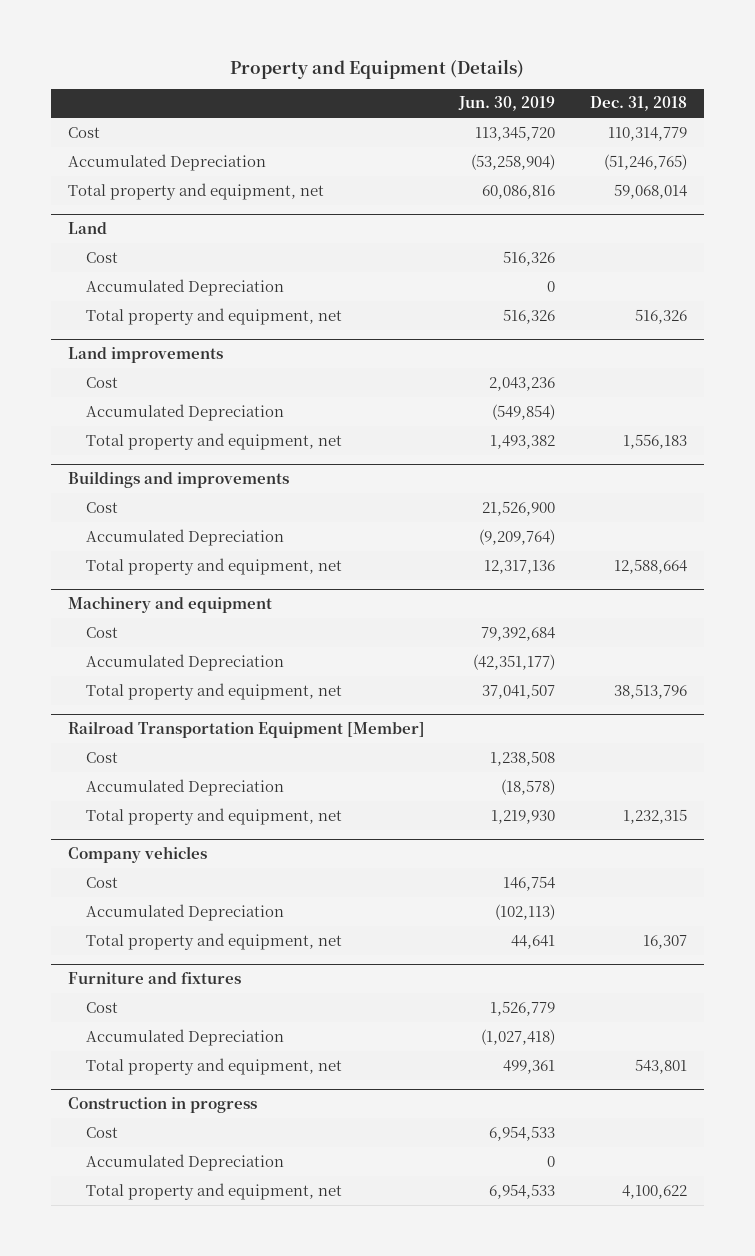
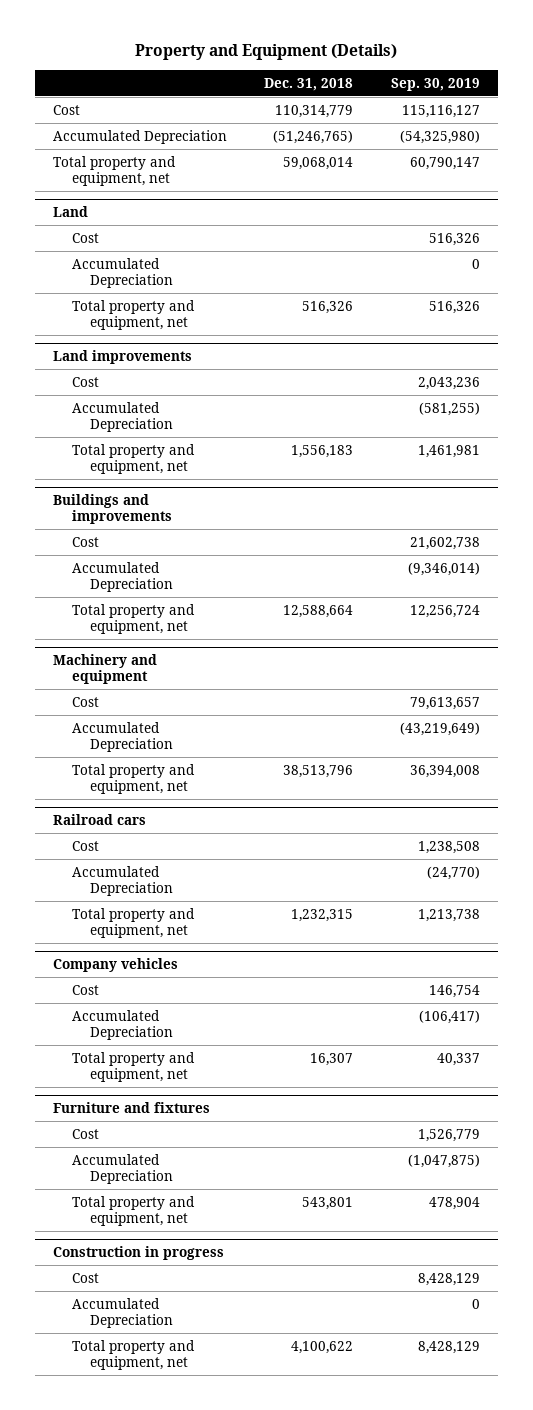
[458,96,556,112] Jun. 30, 2019 -> none
none -> [390,77,480,91] Sep. 30, 2019
[67,720,425,738] Railroad Transportation Equipment [Member] -> [53,814,147,826] Railroad cars

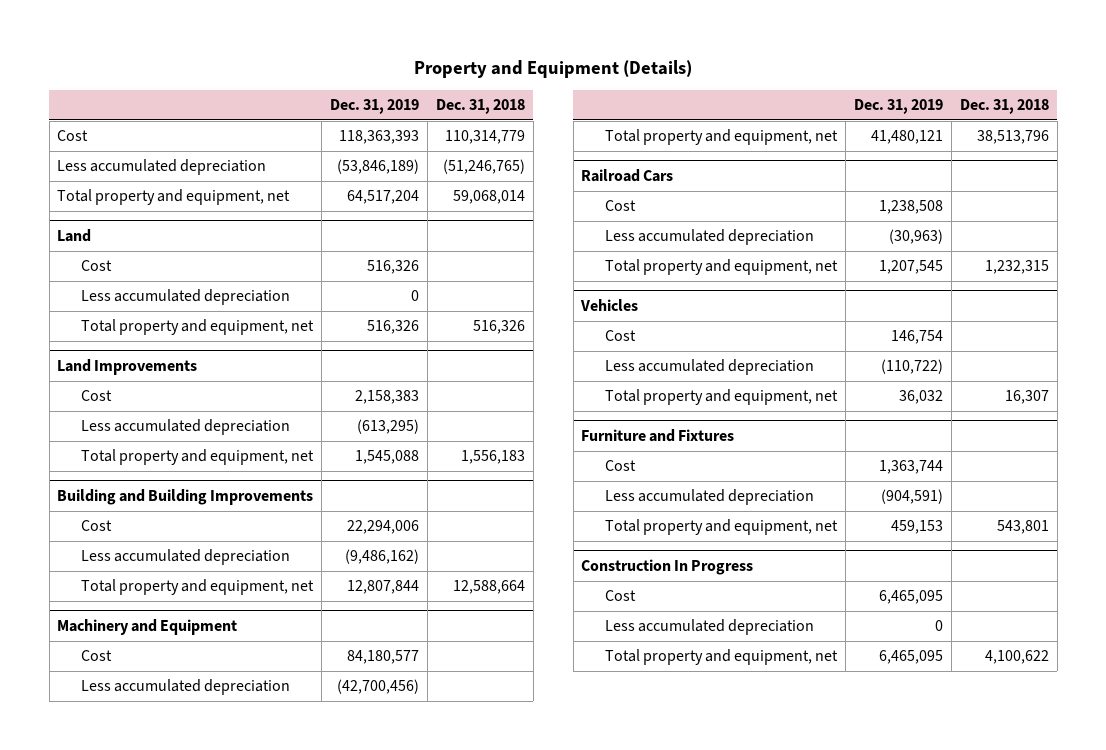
[390,77,480,91] Sep. 30, 2019 -> none
none -> [330,99,420,115] Dec. 31, 2019
[53,129,228,144] Accumulated Depreciation -> [57,159,267,176] Less accumulated depreciation
[71,257,173,289] Accumulated Depreciation -> [81,289,291,306] Less accumulated depreciation
[53,350,193,365] Land improvements -> [57,359,198,376] Land Improvements
[71,401,173,433] Accumulated Depreciation -> [81,419,291,436] Less accumulated depreciation
[53,494,172,525] Buildings and improvements -> [57,489,314,506] Building and Building Improvements
[71,561,173,593] Accumulated Depreciation -> [81,549,291,566] Less accumulated depreciation
[53,654,158,685] Machinery and equipment -> [57,619,238,636] Machinery and Equipment
[71,721,173,753] Accumulated Depreciation -> [81,679,291,696] Less accumulated depreciation
[53,814,147,826] Railroad cars -> [581,169,674,183] Railroad Cars
[71,865,173,897] Accumulated Depreciation -> [605,229,815,246] Less accumulated depreciation
[53,958,179,973] Company vehicles -> [580,299,639,312] Vehicles
[71,1009,173,1041] Accumulated Depreciation -> [605,359,815,376] Less accumulated depreciation
[53,1102,211,1114] Furniture and fixtures -> [581,429,735,443] Furniture and Fixtures
[71,1153,173,1185] Accumulated Depreciation -> [605,489,815,506] Less accumulated depreciation
[53,1246,225,1261] Construction in progress -> [581,559,754,576] Construction In Progress
[71,1297,173,1329] Accumulated Depreciation -> [605,619,815,636] Less accumulated depreciation

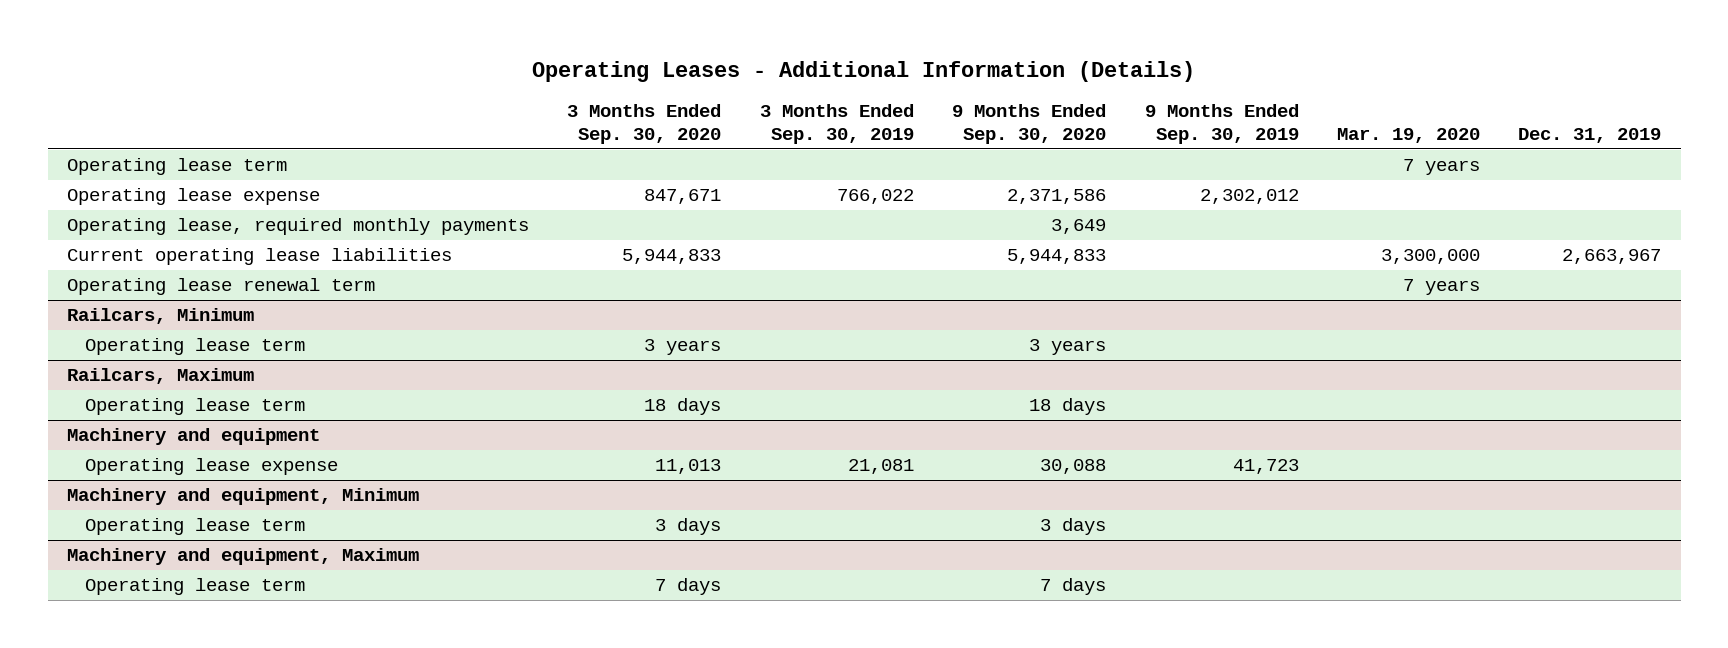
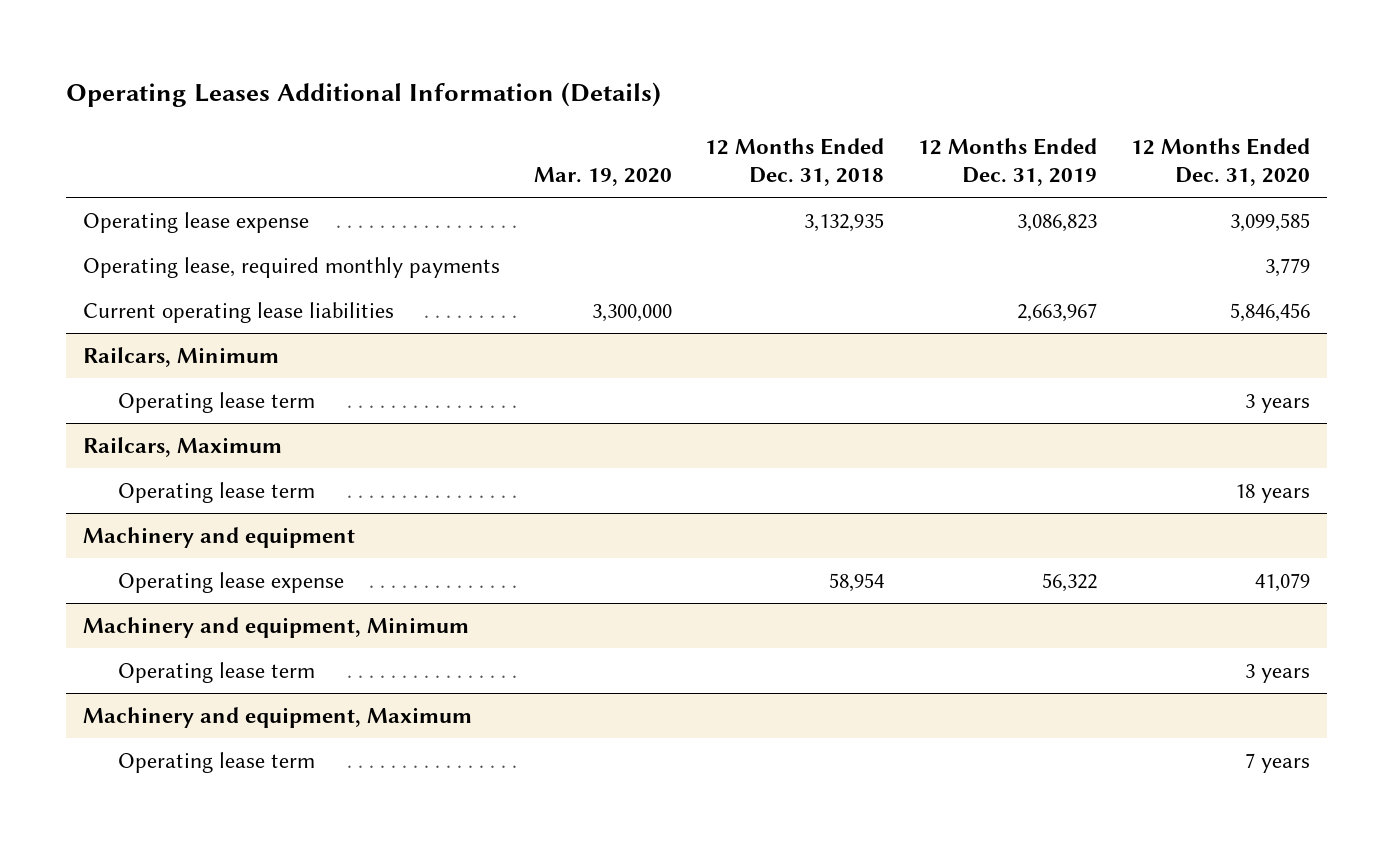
[532,61,1196,83] Operating Leases - Additional Information (Details) -> [65,82,661,108] Operating Leases Additional Information (Details)
[567,104,722,145] 3 Months Ended Sep. 30, 2020 -> none
[759,104,914,145] 3 Months Ended Sep. 30, 2019 -> none
[952,104,1107,145] 9 Months Ended Sep. 30, 2020 -> none
[1144,104,1299,145] 9 Months Ended Sep. 30, 2019 -> none
[1518,128,1662,144] Dec. 31, 2019 -> none
none -> [705,137,885,187] 12 Months Ended Dec. 31, 2018
none -> [918,137,1098,187] 12 Months Ended Dec. 31, 2019
none -> [1130,137,1310,187] 12 Months Ended Dec. 31, 2020
[66,158,287,176] Operating lease term -> none
[66,278,375,296] Operating lease renewal term -> none

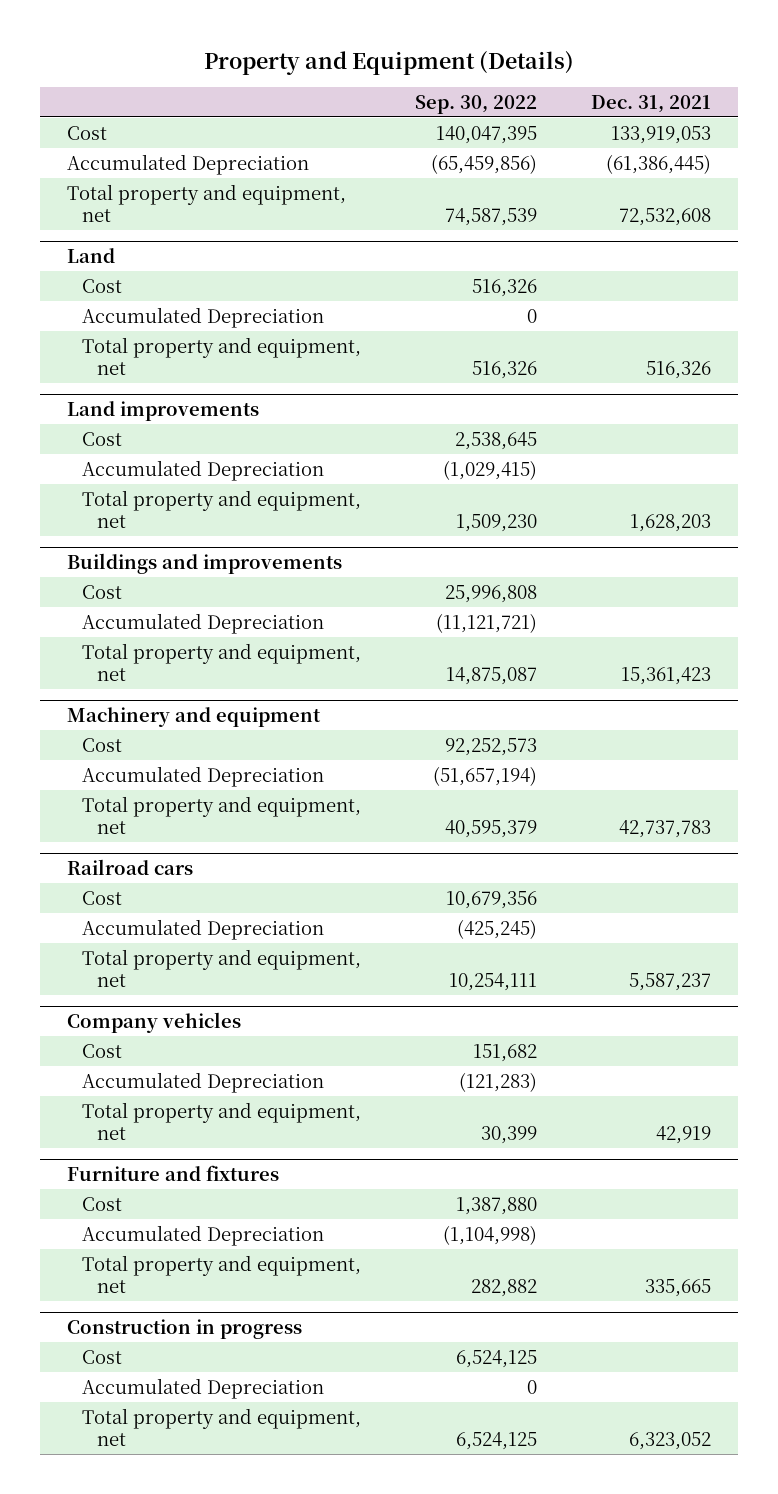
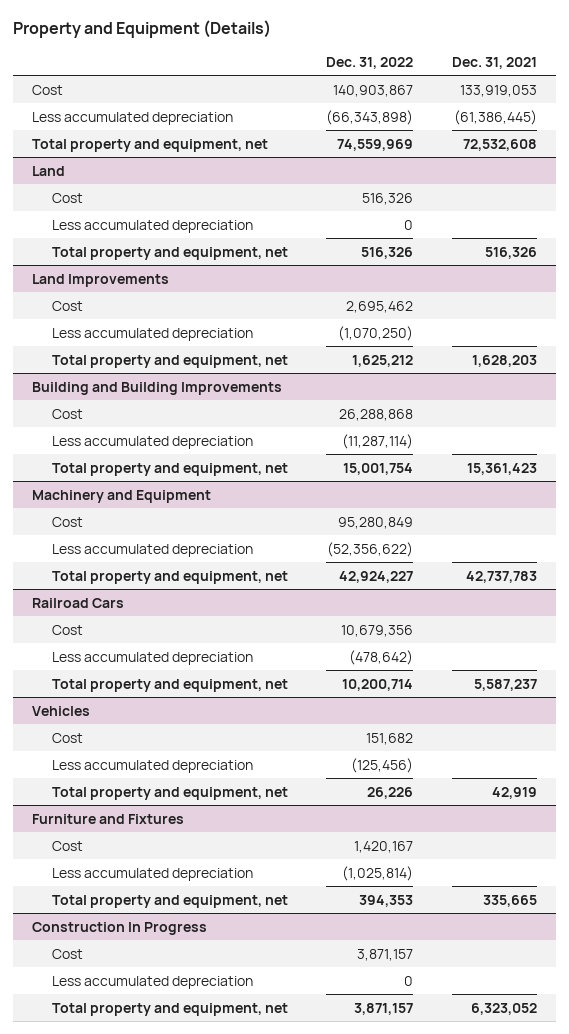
[415,94,538,114] Sep. 30, 2022 -> none
none -> [326,56,414,69] Dec. 31, 2022
[66,153,309,175] Accumulated Depreciation -> [32,111,234,125] Less accumulated depreciation
[82,306,325,328] Accumulated Depreciation -> [51,219,253,233] Less accumulated depreciation
[66,400,259,421] Land improvements -> [32,273,170,287] Land Improvements
[82,459,325,481] Accumulated Depreciation -> [51,327,253,341] Less accumulated depreciation
[66,552,342,574] Buildings and improvements -> [32,381,283,395] Building and Building Improvements
[82,612,325,634] Accumulated Depreciation -> [51,435,253,449] Less accumulated depreciation
[66,706,321,727] Machinery and equipment -> [32,489,212,503] Machinery and Equipment
[82,765,325,787] Accumulated Depreciation -> [51,543,253,557] Less accumulated depreciation
[66,858,193,875] Railroad cars -> [32,597,125,608] Railroad Cars
[82,918,325,940] Accumulated Depreciation -> [51,651,253,665] Less accumulated depreciation
[66,1011,241,1033] Company vehicles -> [32,705,91,716] Vehicles
[82,1071,325,1093] Accumulated Depreciation -> [51,759,253,773] Less accumulated depreciation
[66,1164,279,1181] Furniture and fixtures -> [32,813,185,824] Furniture and Fixtures
[82,1224,325,1246] Accumulated Depreciation -> [51,867,253,881] Less accumulated depreciation
[66,1318,302,1339] Construction in progress -> [32,921,208,935] Construction In Progress
[82,1377,325,1399] Accumulated Depreciation -> [51,975,253,989] Less accumulated depreciation

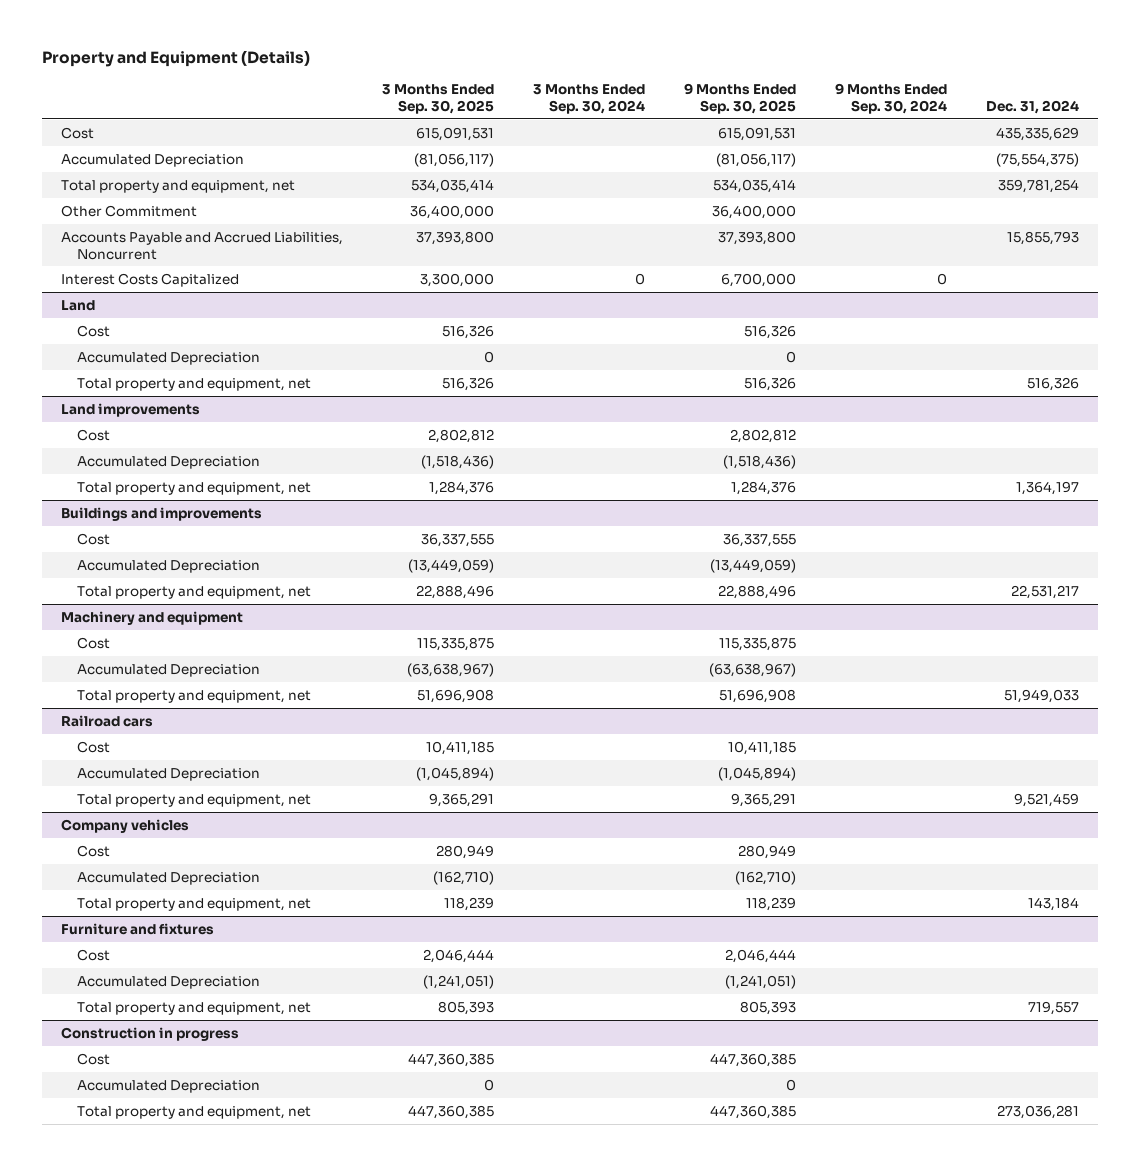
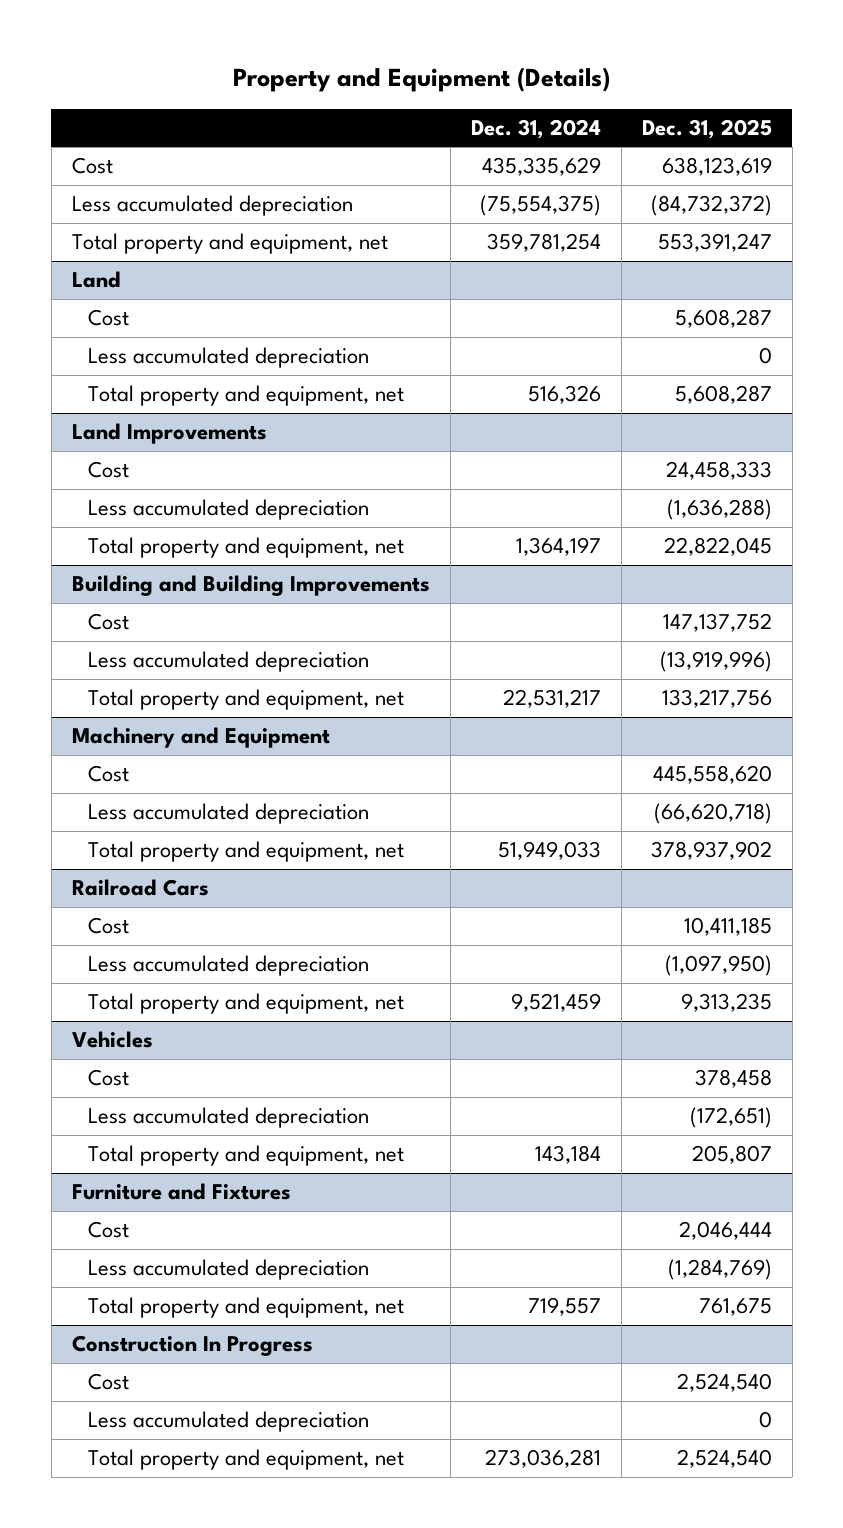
[382,84,495,114] 3 Months Ended Sep. 30, 2025 -> none
[532,84,645,114] 3 Months Ended Sep. 30, 2024 -> none
[683,83,796,114] 9 Months Ended Sep. 30, 2025 -> none
[834,83,947,114] 9 Months Ended Sep. 30, 2024 -> none
none -> [641,119,772,140] Dec. 31, 2025
[61,153,245,167] Accumulated Depreciation -> [71,195,353,217] Less accumulated depreciation
[61,204,198,217] Other Commitment -> none
[61,231,344,260] Accounts Payable and Accrued Liabilities, Noncurrent -> none
[61,272,240,287] Interest Costs Capitalized -> none
[76,351,260,365] Accumulated Depreciation -> [88,347,370,369] Less accumulated depreciation
[61,402,201,417] Land improvements -> [71,423,267,445] Land Improvements
[76,455,260,469] Accumulated Depreciation -> [88,499,370,521] Less accumulated depreciation
[61,506,263,521] Buildings and improvements -> [71,575,430,597] Building and Building Improvements
[76,559,260,573] Accumulated Depreciation -> [88,651,370,673] Less accumulated depreciation
[61,610,244,625] Machinery and equipment -> [71,727,330,749] Machinery and Equipment
[76,663,260,677] Accumulated Depreciation -> [88,803,370,825] Less accumulated depreciation
[61,714,154,727] Railroad cars -> [71,879,209,897] Railroad Cars
[76,767,260,781] Accumulated Depreciation -> [88,955,370,977] Less accumulated depreciation
[61,818,190,833] Company vehicles -> [71,1031,153,1049] Vehicles
[76,871,260,885] Accumulated Depreciation -> [88,1107,370,1129] Less accumulated depreciation
[61,922,215,935] Furniture and fixtures -> [71,1183,291,1201] Furniture and Fixtures
[76,975,260,989] Accumulated Depreciation -> [88,1259,370,1281] Less accumulated depreciation
[61,1026,240,1041] Construction in progress -> [71,1335,313,1357] Construction In Progress
[76,1079,260,1093] Accumulated Depreciation -> [88,1411,370,1433] Less accumulated depreciation

